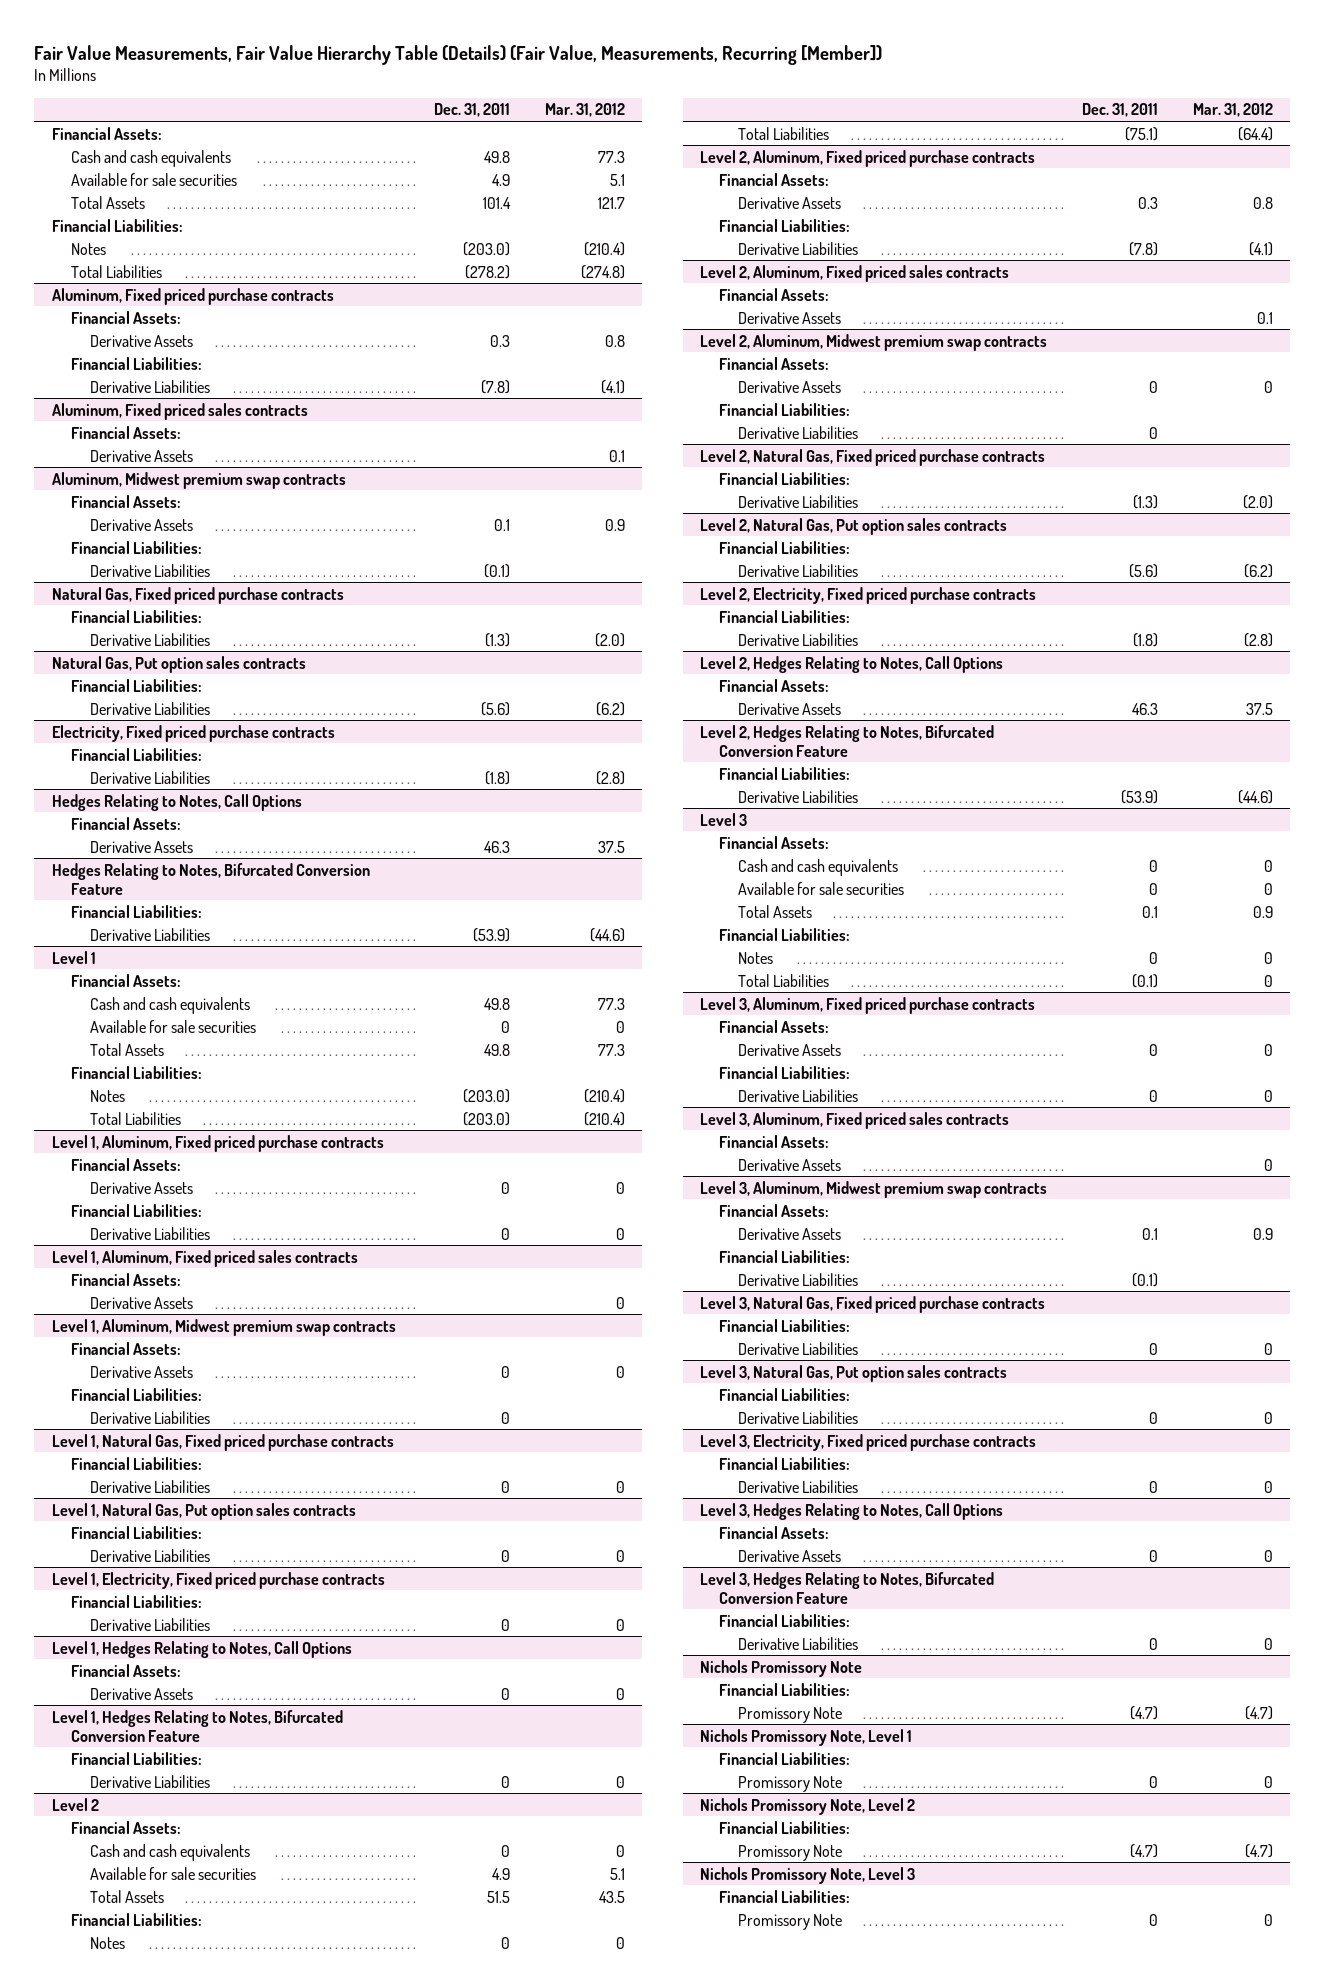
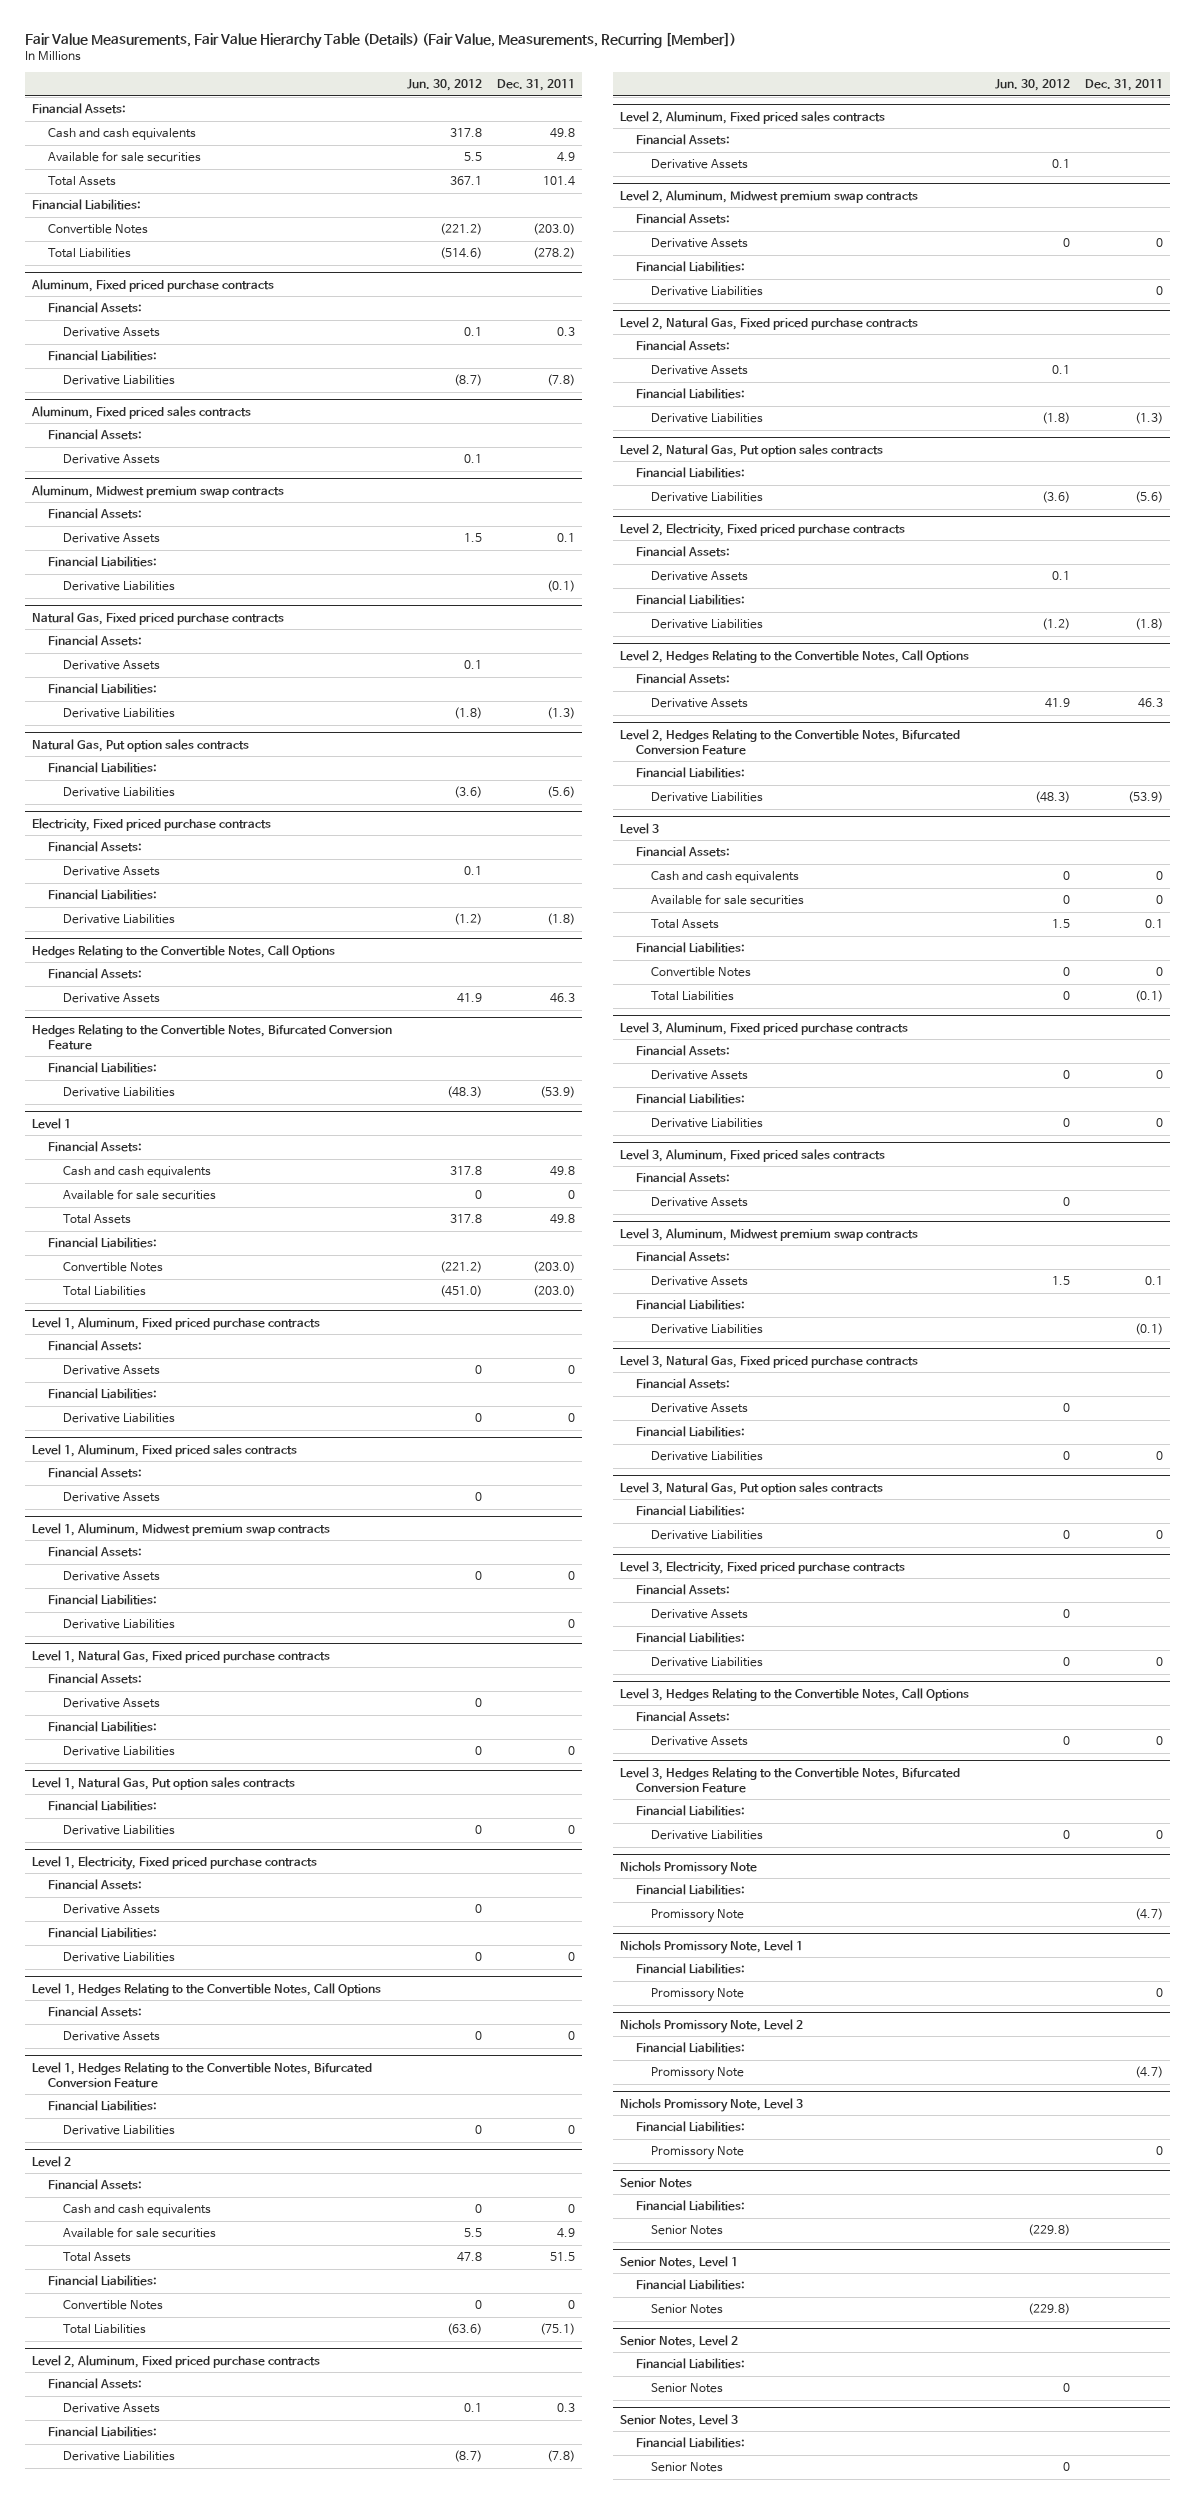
[544,103,625,118] Mar. 31, 2012 -> none
none -> [407,79,483,92] Jun. 30, 2012
[70,242,106,255] Notes -> [47,224,148,235] Convertible Notes
none -> [47,635,142,647] Financial Assets:
none -> [62,660,160,671] Derivative Assets
none -> [47,841,142,853] Financial Assets:
none -> [62,866,160,877] Derivative Assets
[51,793,302,811] Hedges Relating to Notes, Call Options -> [32,944,336,958] Hedges Relating to the Convertible Notes, Call Options
[51,862,370,895] Hedges Relating to Notes, Bifurcated Conversion Feature -> [32,1023,393,1050] Hedges Relating to the Convertible Notes, Bifurcated Conversion Feature
[89,1089,125,1102] Notes -> [62,1262,163,1273] Convertible Notes
none -> [47,1673,142,1685] Financial Assets:
none -> [62,1698,160,1709] Derivative Assets
none -> [47,1879,142,1891] Financial Assets:
none -> [62,1904,160,1915] Derivative Assets
[51,1640,352,1658] Level 1, Hedges Relating to Notes, Call Options -> [32,1982,382,1996] Level 1, Hedges Relating to the Convertible Notes, Call Options
[51,1709,343,1742] Level 1, Hedges Relating to Notes, Bifurcated Conversion Feature -> [32,2061,373,2088] Level 1, Hedges Relating to the Convertible Notes, Bifurcated Conversion Feature
[89,1936,125,1949] Notes -> [62,2300,163,2311] Convertible Notes
none -> [635,340,730,352] Financial Assets:
none -> [651,365,749,376] Derivative Assets
none -> [635,546,730,558] Financial Assets:
none -> [651,571,749,582] Derivative Assets
[699,655,1003,673] Level 2, Hedges Relating to Notes, Call Options -> [620,649,970,663] Level 2, Hedges Relating to the Convertible Notes, Call Options
[699,724,994,757] Level 2, Hedges Relating to Notes, Bifurcated Conversion Feature -> [620,728,961,755] Level 2, Hedges Relating to the Convertible Notes, Bifurcated Conversion Feature
[738,951,774,964] Notes -> [651,967,752,978] Convertible Notes
none -> [635,1378,730,1390] Financial Assets:
none -> [651,1403,749,1414] Derivative Assets
none -> [635,1584,730,1596] Financial Assets:
none -> [651,1609,749,1620] Derivative Assets
[699,1502,1003,1520] Level 3, Hedges Relating to Notes, Call Options -> [620,1687,970,1701] Level 3, Hedges Relating to the Convertible Notes, Call Options
[699,1571,994,1604] Level 3, Hedges Relating to Notes, Bifurcated Conversion Feature -> [620,1766,961,1793] Level 3, Hedges Relating to the Convertible Notes, Bifurcated Conversion Feature
none -> [620,2177,693,2188] Senior Notes
none -> [635,2200,745,2212] Financial Liabilities:
none -> [651,2225,724,2236] Senior Notes
none -> [620,2255,739,2269] Senior Notes, Level 1
none -> [635,2279,745,2291] Financial Liabilities:
none -> [651,2304,724,2315] Senior Notes
none -> [620,2334,739,2348] Senior Notes, Level 2
none -> [635,2358,745,2370] Financial Liabilities:
none -> [651,2383,724,2394] Senior Notes
none -> [620,2413,739,2427] Senior Notes, Level 3
none -> [635,2437,745,2449] Financial Liabilities:
none -> [651,2462,724,2473] Senior Notes

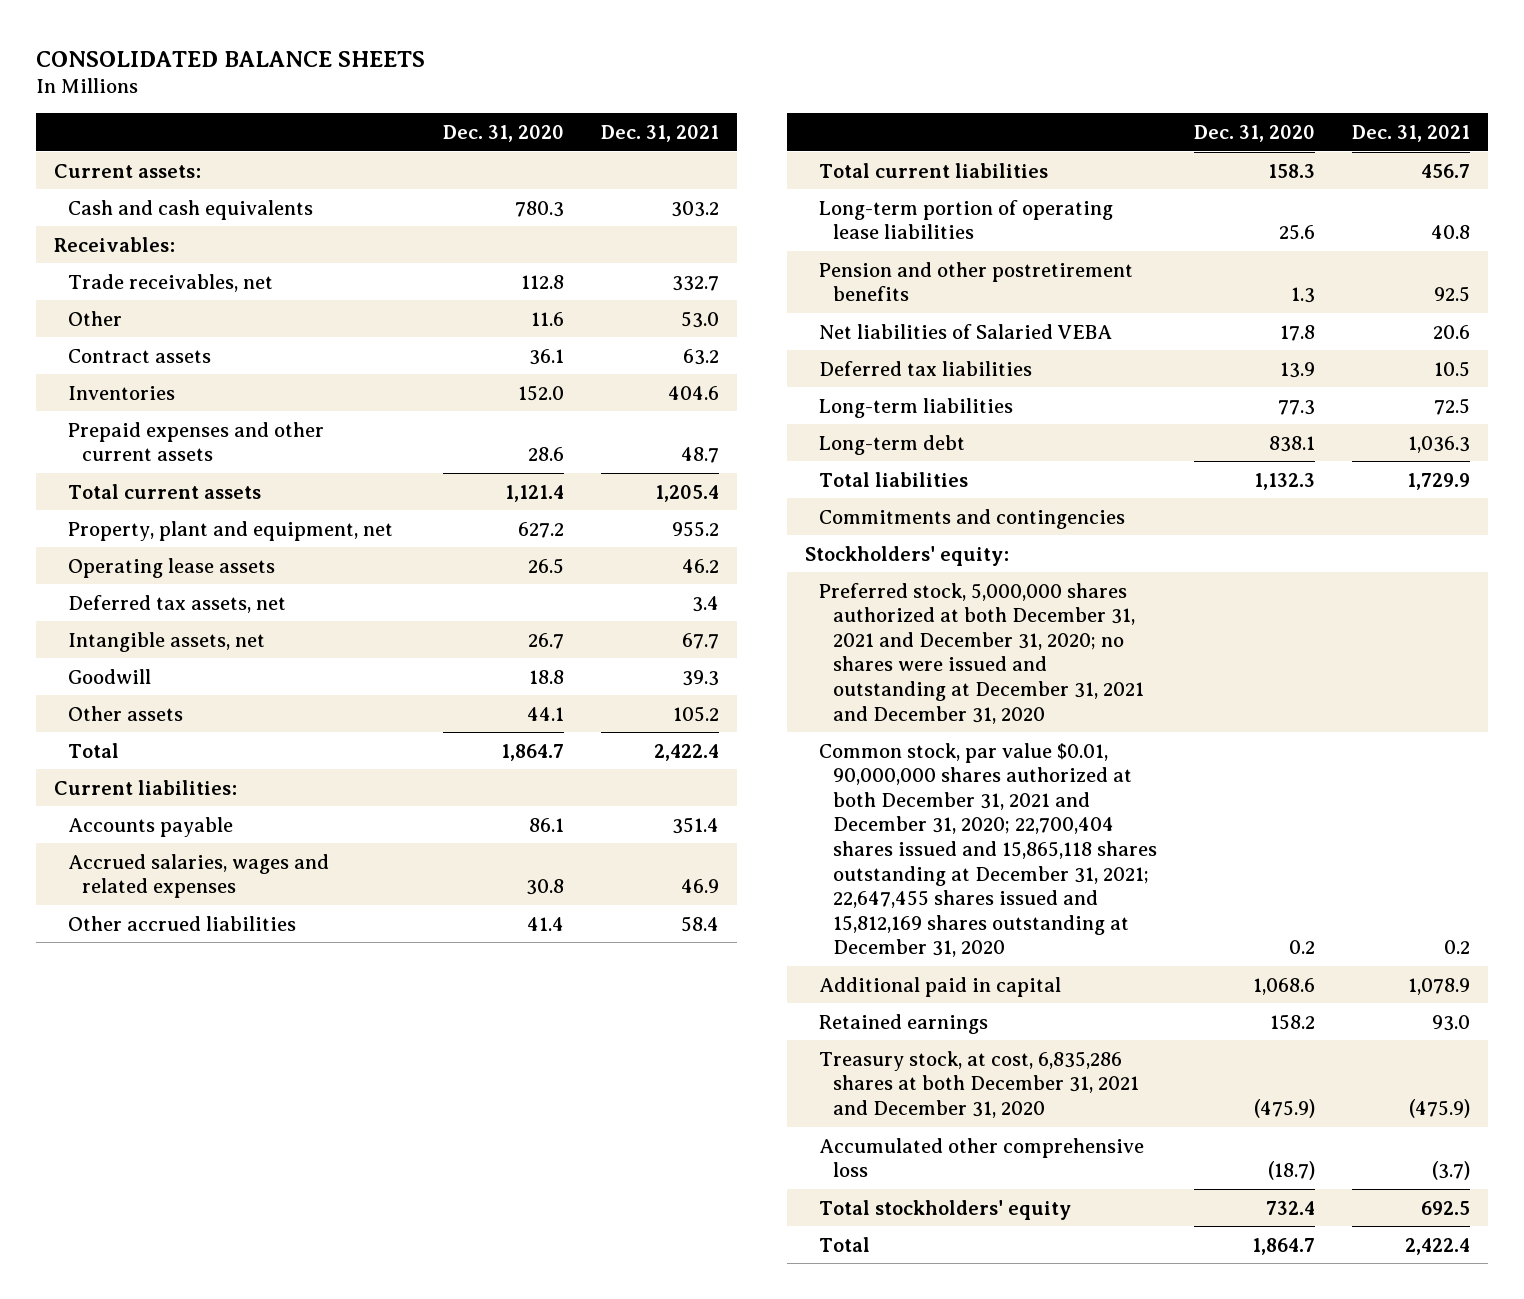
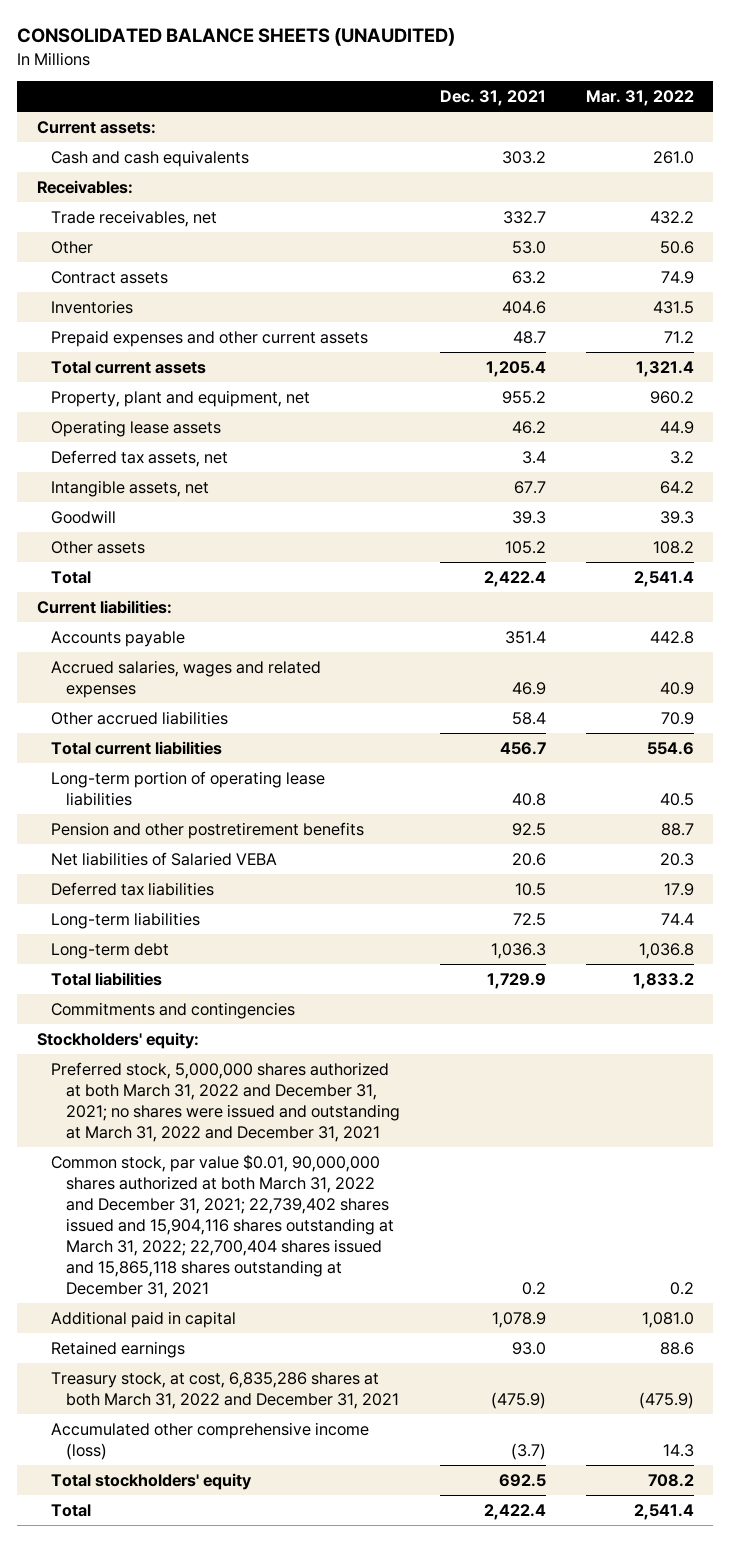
[35,50,425,67] CONSOLIDATED BALANCE SHEETS -> [16,28,455,47] CONSOLIDATED BALANCE SHEETS (UNAUDITED)
[442,124,564,142] Dec. 31, 2020 -> none
none -> [585,90,694,107] Mar. 31, 2022
[819,582,1144,724] Preferred stock, 5,000,000 shares authorized at both December 31, 2021 and December 31, 2020; no shares were issued and outstanding at December 31, 2021 and December 31, 2020 -> [51,1061,401,1142] Preferred stock, 5,000,000 shares authorized at both March 31, 2022 and December 31, 2021; no shares were issued and outstanding at March 31, 2022 and December 31, 2021
[819,742,1157,958] Common stock, par value $0.01, 90,000,000 shares authorized at both December 31, 2021 and December 31, 2020; 22,700,404 shares issued and 15,865,118 shares outstanding at December 31, 2021; 22,647,455 shares issued and 15,812,169 shares outstanding at December 31, 2020 -> [51,1153,395,1299] Common stock, par value $0.01, 90,000,000 shares authorized at both March 31, 2022 and December 31, 2021; 22,739,402 shares issued and 15,904,116 shares outstanding at March 31, 2022; 22,700,404 shares issued and 15,865,118 shares outstanding at December 31, 2021
[819,1050,1139,1118] Treasury stock, at cost, 6,835,286 shares at both December 31, 2021 and December 31, 2020 -> [51,1371,400,1409] Treasury stock, at cost, 6,835,286 shares at both March 31, 2022 and December 31, 2021
[819,1137,1145,1178] Accumulated other comprehensive loss -> [51,1421,370,1460] Accumulated other comprehensive income (loss)

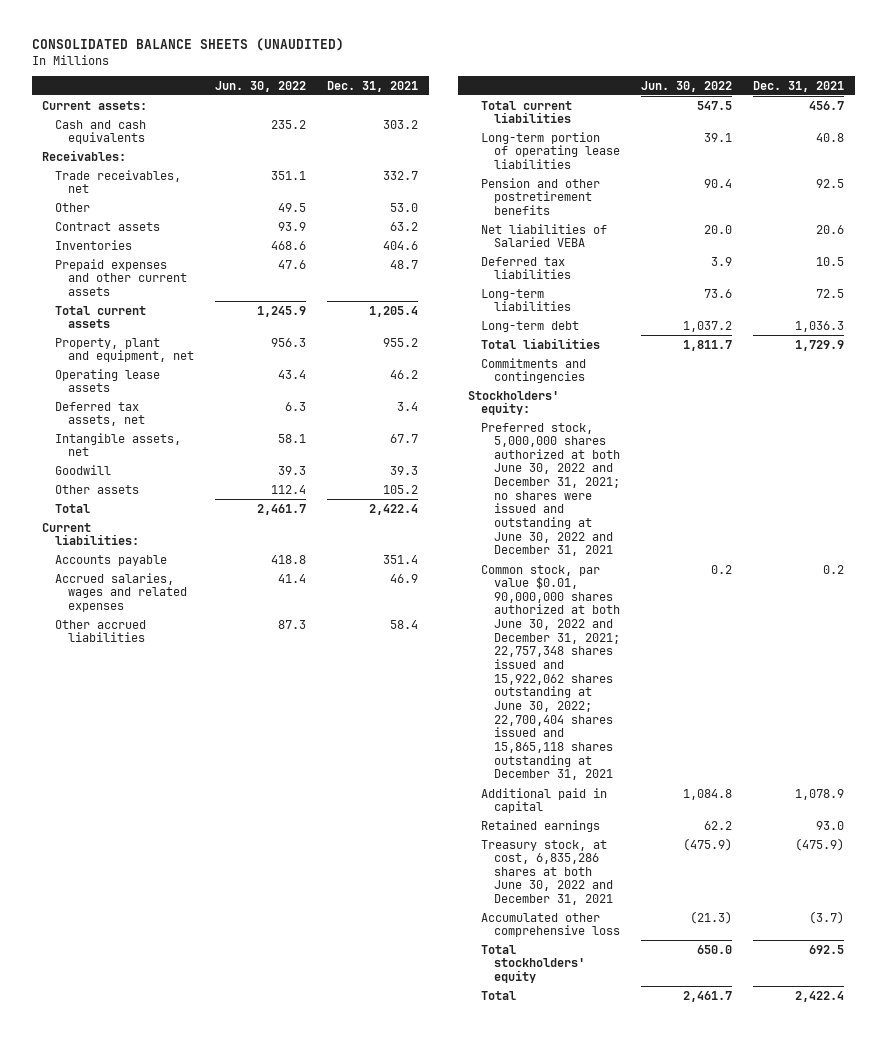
[585,90,694,107] Mar. 31, 2022 -> none
none -> [215,80,307,92] Jun. 30, 2022
[51,1061,401,1142] Preferred stock, 5,000,000 shares authorized at both March 31, 2022 and December 31, 2021; no shares were issued and outstanding at March 31, 2022 and December 31, 2021 -> [480,422,620,557] Preferred stock, 5,000,000 shares authorized at both June 30, 2022 and December 31, 2021; no shares were issued and outstanding at June 30, 2022 and December 31, 2021
[51,1153,395,1299] Common stock, par value $0.01, 90,000,000 shares authorized at both March 31, 2022 and December 31, 2021; 22,739,402 shares issued and 15,904,116 shares outstanding at March 31, 2022; 22,700,404 shares issued and 15,865,118 shares outstanding at December 31, 2021 -> [480,564,620,781] Common stock, par value $0.01, 90,000,000 shares authorized at both June 30, 2022 and December 31, 2021; 22,757,348 shares issued and 15,922,062 shares outstanding at June 30, 2022; 22,700,404 shares issued and 15,865,118 shares outstanding at December 31, 2021
[51,1371,400,1409] Treasury stock, at cost, 6,835,286 shares at both March 31, 2022 and December 31, 2021 -> [480,839,613,906] Treasury stock, at cost, 6,835,286 shares at both June 30, 2022 and December 31, 2021
[51,1421,370,1460] Accumulated other comprehensive income (loss) -> [480,912,620,938] Accumulated other comprehensive loss

